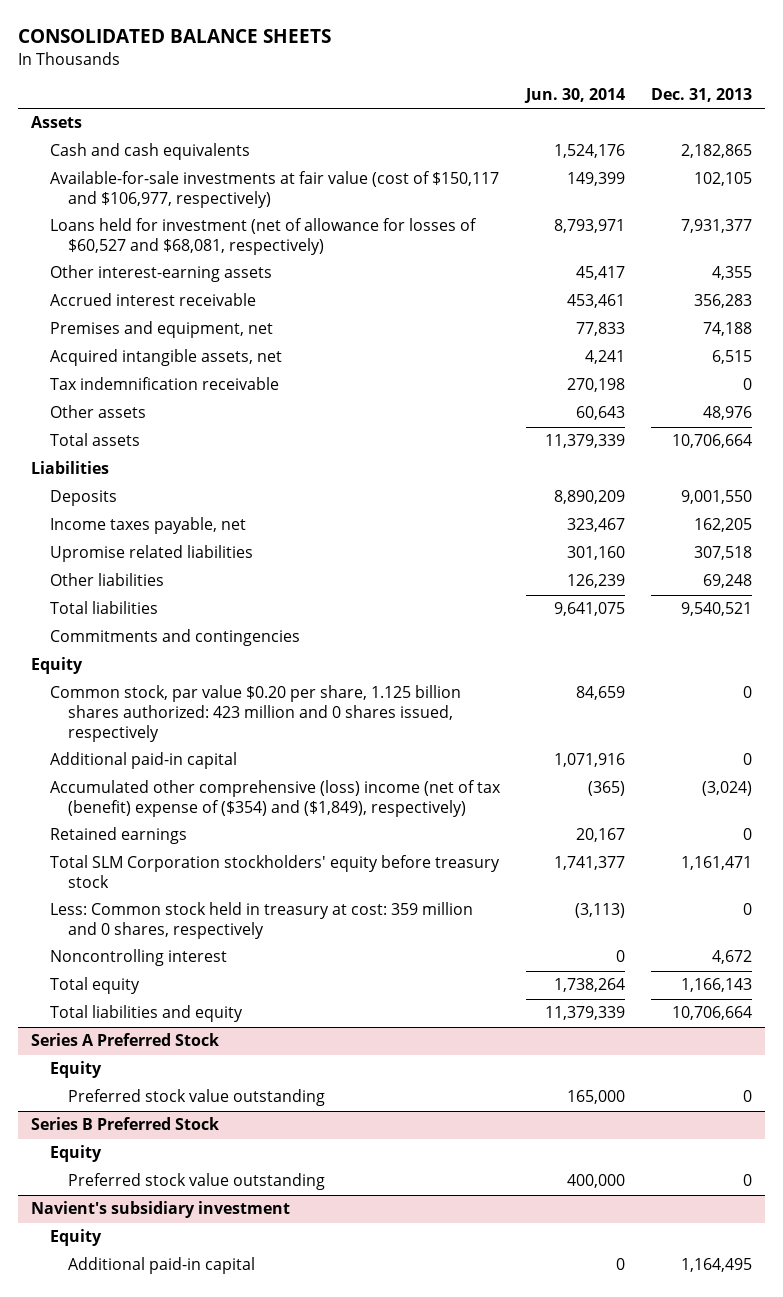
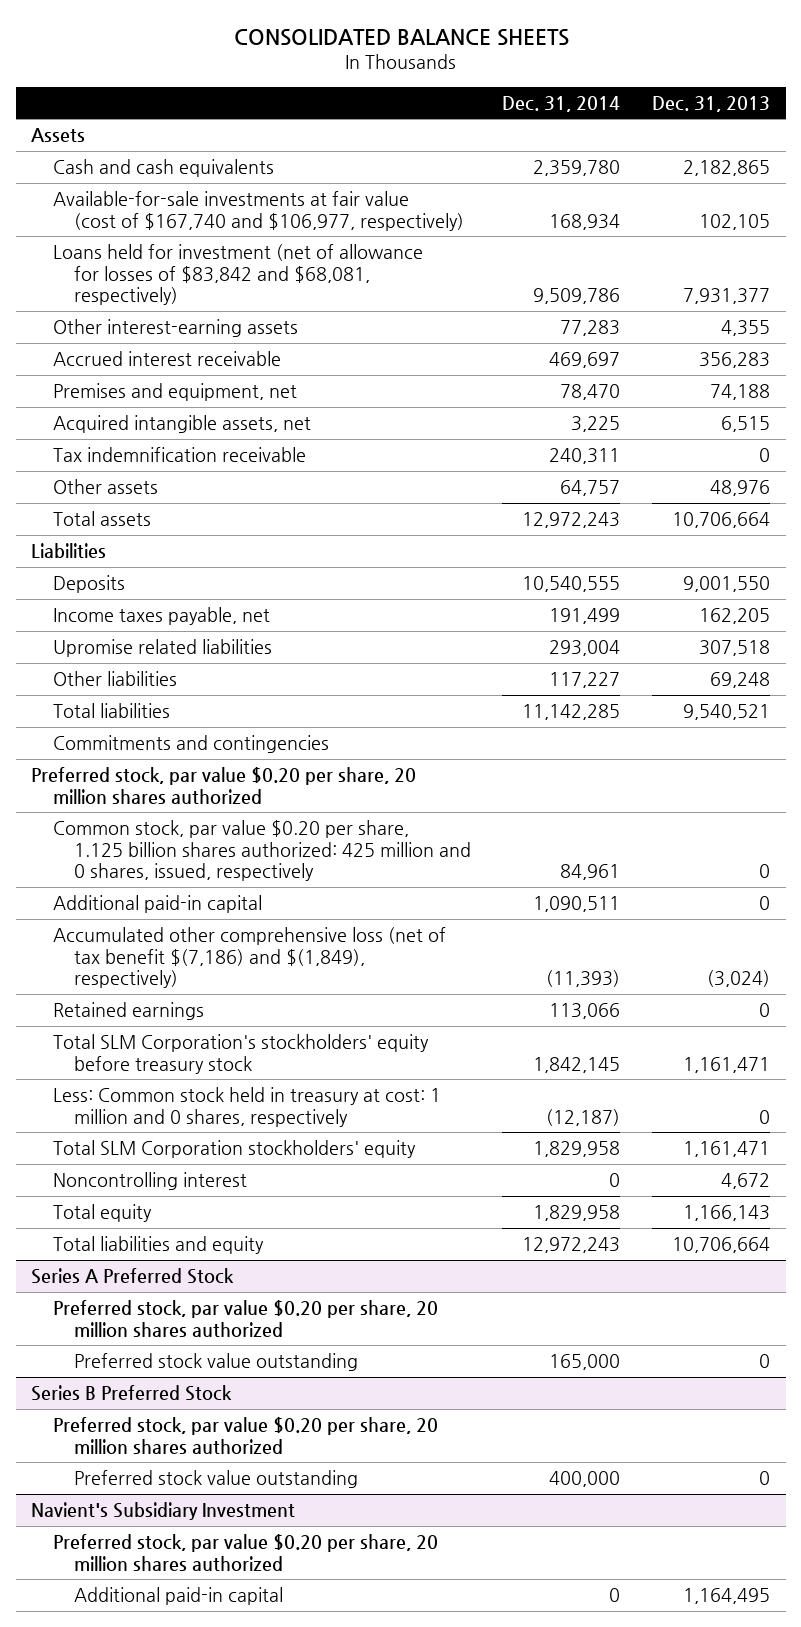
[523,87,625,103] Jun. 30, 2014 -> none
none -> [502,95,621,112] Dec. 31, 2014
[49,171,499,209] Available-for-sale investments at fair value (cost of $150,117 and $106,977, respectively) -> [52,191,464,231] Available-for-sale investments at fair value (cost of $167,740 and $106,977, respectively)
[49,218,477,256] Loans held for investment (net of allowance for losses of $60,527 and $68,081, respectively) -> [52,244,423,306] Loans held for investment (net of allowance for losses of $83,842 and $68,081, respectively)
[31,657,84,675] Equity -> none
none -> [31,767,417,804] Preferred stock, par value $0.20 per share, 20 million shares authorized
[49,685,461,742] Common stock, par value $0.20 per share, 1.125 billion shares authorized: 423 million and 0 shares issued, respectively -> [52,820,471,882] Common stock, par value $0.20 per share, 1.125 billion shares authorized: 425 million and 0 shares, issued, respectively
[49,780,501,818] Accumulated other comprehensive (loss) income (net of tax (benefit) expense of ($354) and ($1,849), respectively) -> [52,927,446,989] Accumulated other comprehensive loss (net of tax benefit $(7,186) and $(1,849), respectively)
[49,855,500,889] Total SLM Corporation stockholders' equity before treasury stock -> [52,1034,429,1074] Total SLM Corporation's stockholders' equity before treasury stock
[49,902,473,940] Less: Common stock held in treasury at cost: 359 million and 0 shares, respectively -> [52,1087,441,1127] Less: Common stock held in treasury at cost: 1 million and 0 shares, respectively
none -> [52,1140,416,1159] Total SLM Corporation stockholders' equity
[49,1061,102,1079] Equity -> none
none -> [52,1300,438,1337] Preferred stock, par value $0.20 per share, 20 million shares authorized
[49,1145,102,1163] Equity -> none
none -> [52,1417,438,1454] Preferred stock, par value $0.20 per share, 20 million shares authorized
[49,1229,102,1247] Equity -> none
[31,1201,291,1219] Navient's subsidiary investment -> [31,1502,296,1521] Navient's Subsidiary Investment
none -> [52,1534,438,1571] Preferred stock, par value $0.20 per share, 20 million shares authorized

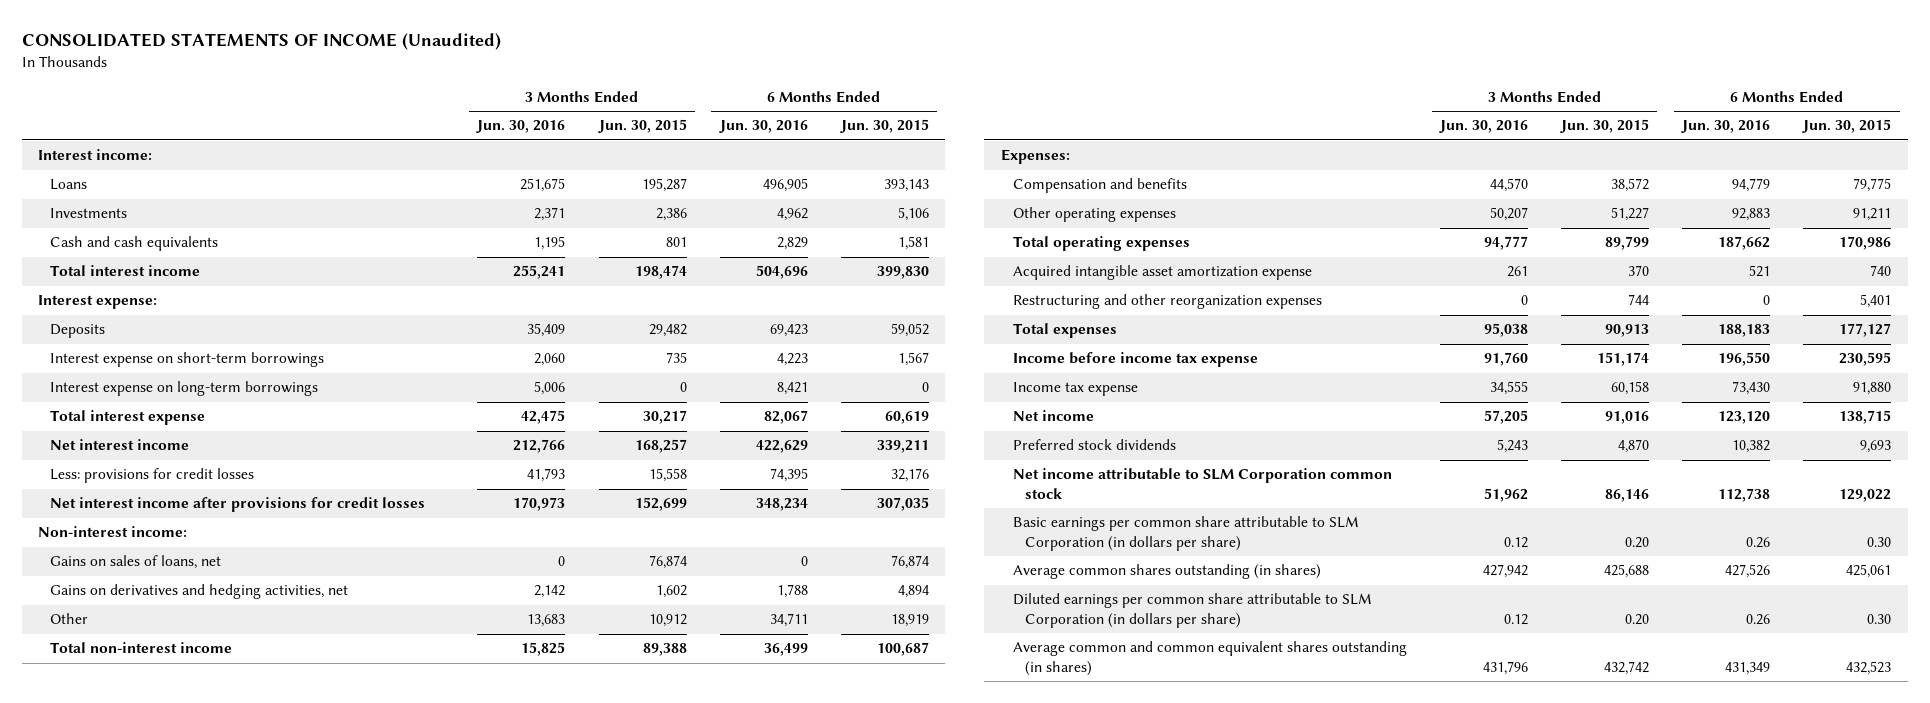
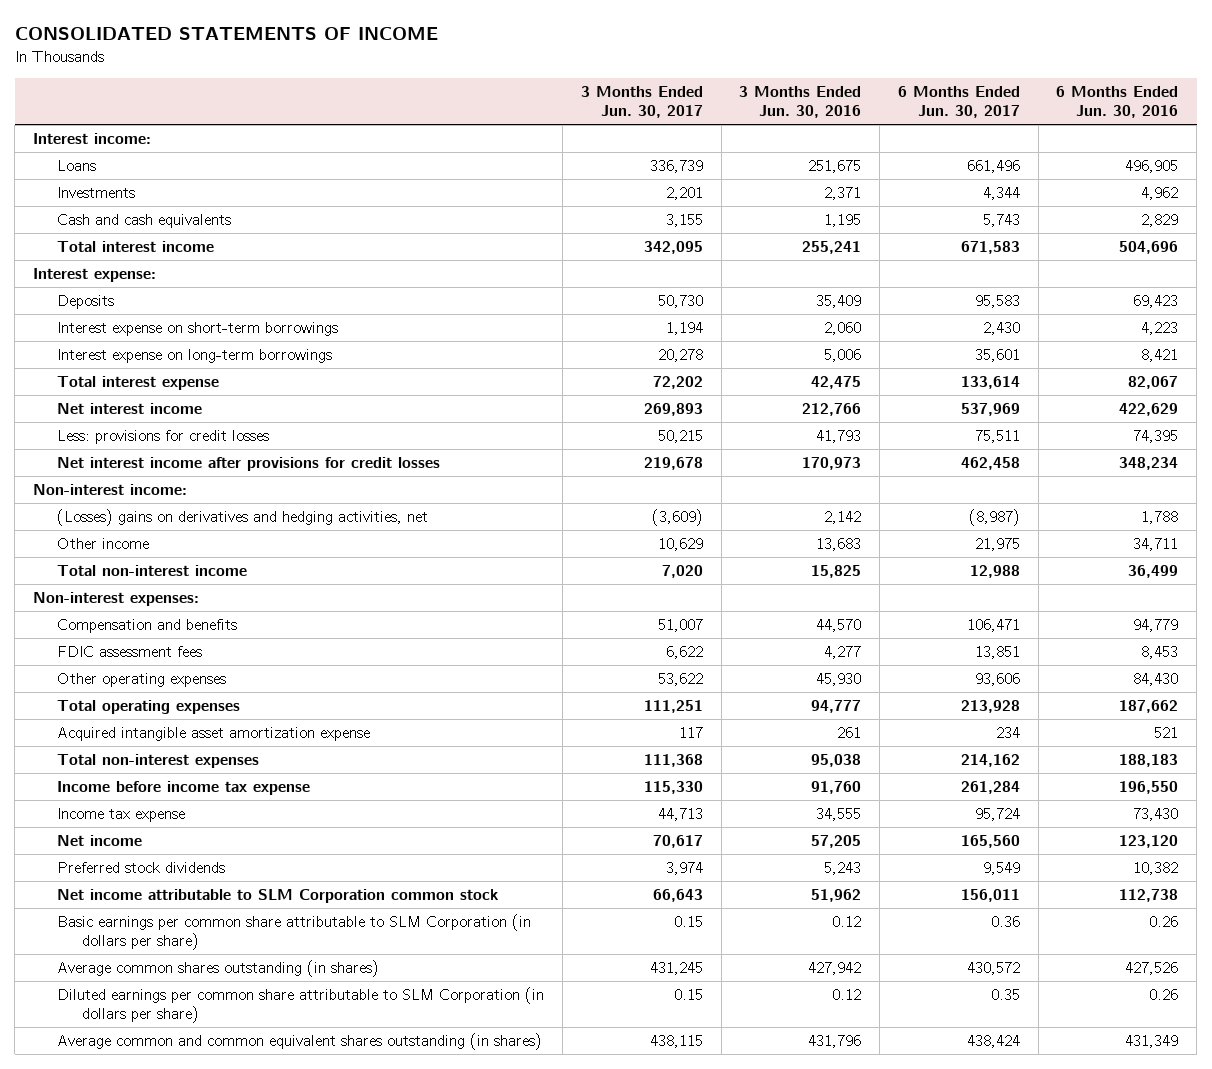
[21,32,501,50] CONSOLIDATED STATEMENTS OF INCOME (Unaudited) -> [14,27,438,41] CONSOLIDATED STATEMENTS OF INCOME
[597,119,687,134] Jun. 30, 2015 -> none
[839,119,929,134] Jun. 30, 2015 -> none
none -> [580,86,703,119] 3 Months Ended Jun. 30, 2017
none -> [897,86,1020,119] 6 Months Ended Jun. 30, 2017
[50,555,222,570] Gains on sales of loans, net -> none
[50,584,349,600] Gains on derivatives and hedging activities, net -> [57,509,429,527] (Losses) gains on derivatives and hedging activities, net
[50,613,89,625] Other -> [57,538,150,550] Other income
[1000,149,1070,165] Expenses: -> [33,592,200,607] Non-interest expenses:
none -> [57,646,203,658] FDIC assessment fees
[1490,207,1529,222] 50,207 -> [816,673,862,687] 45,930
[1732,208,1771,222] 92,883 -> [1133,673,1179,687] 84,430
[1012,294,1322,310] Restructuring and other reorganization expenses -> none
[1012,323,1117,339] Total expenses -> [57,754,260,769] Total non-interest expenses

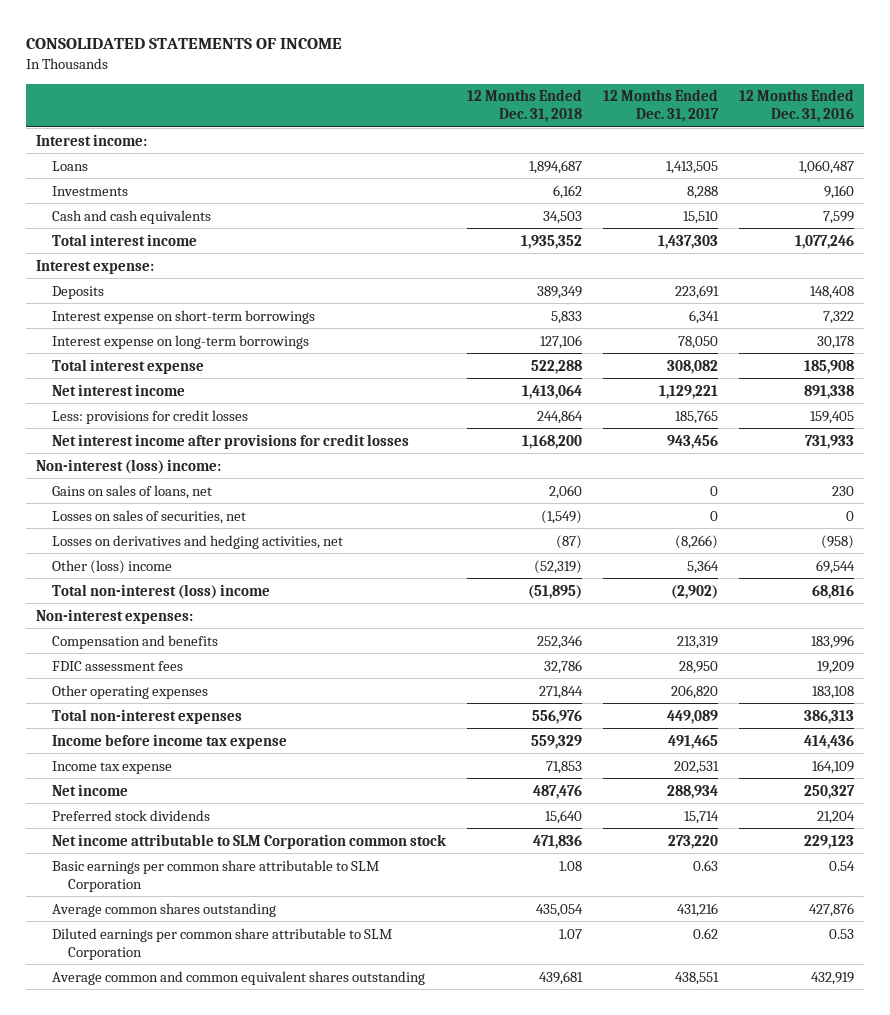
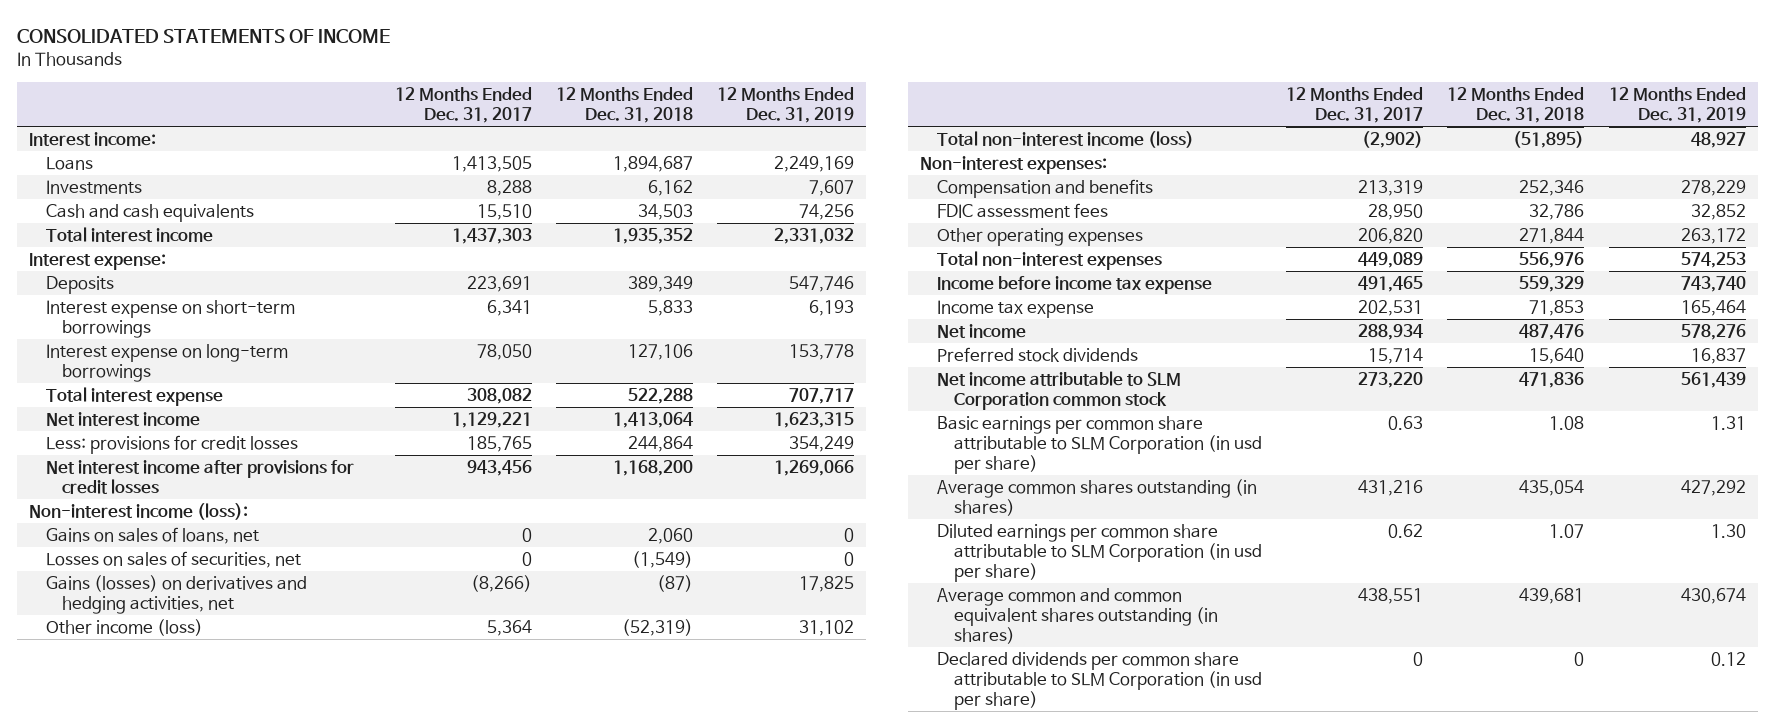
[738,89,854,123] 12 Months Ended Dec. 31, 2016 -> none
none -> [717,87,855,124] 12 Months Ended Dec. 31, 2019
[36,458,222,474] Non-interest (loss) income: -> [29,503,249,521] Non-interest income (loss):
[52,534,344,549] Losses on derivatives and hedging activities, net -> [45,575,307,615] Gains (losses) on derivatives and hedging activities, net
[52,559,173,574] Other (loss) income -> [45,619,203,637] Other income (loss)
[52,583,271,599] Total non-interest (loss) income -> [937,131,1195,149] Total non-interest income (loss)
[52,859,380,892] Basic earnings per common share attributable to SLM Corporation -> [937,416,1262,475] Basic earnings per common share attributable to SLM Corporation (in usd per share)
[52,902,277,917] Average common shares outstanding -> [937,479,1258,517] Average common shares outstanding (in shares)
[52,927,393,960] Diluted earnings per common share attributable to SLM Corporation -> [937,524,1262,583] Diluted earnings per common share attributable to SLM Corporation (in usd per share)
[52,970,426,985] Average common and common equivalent shares outstanding -> [937,588,1218,645] Average common and common equivalent shares outstanding (in shares)
none -> [937,652,1262,711] Declared dividends per common share attributable to SLM Corporation (in usd per share)

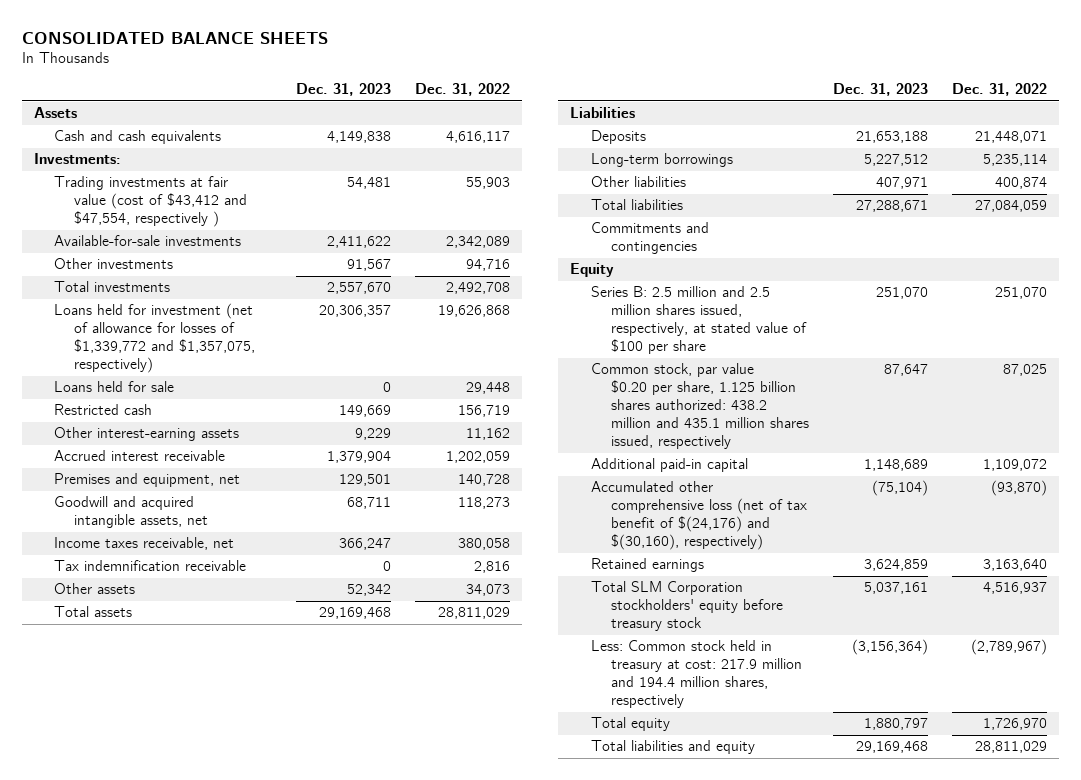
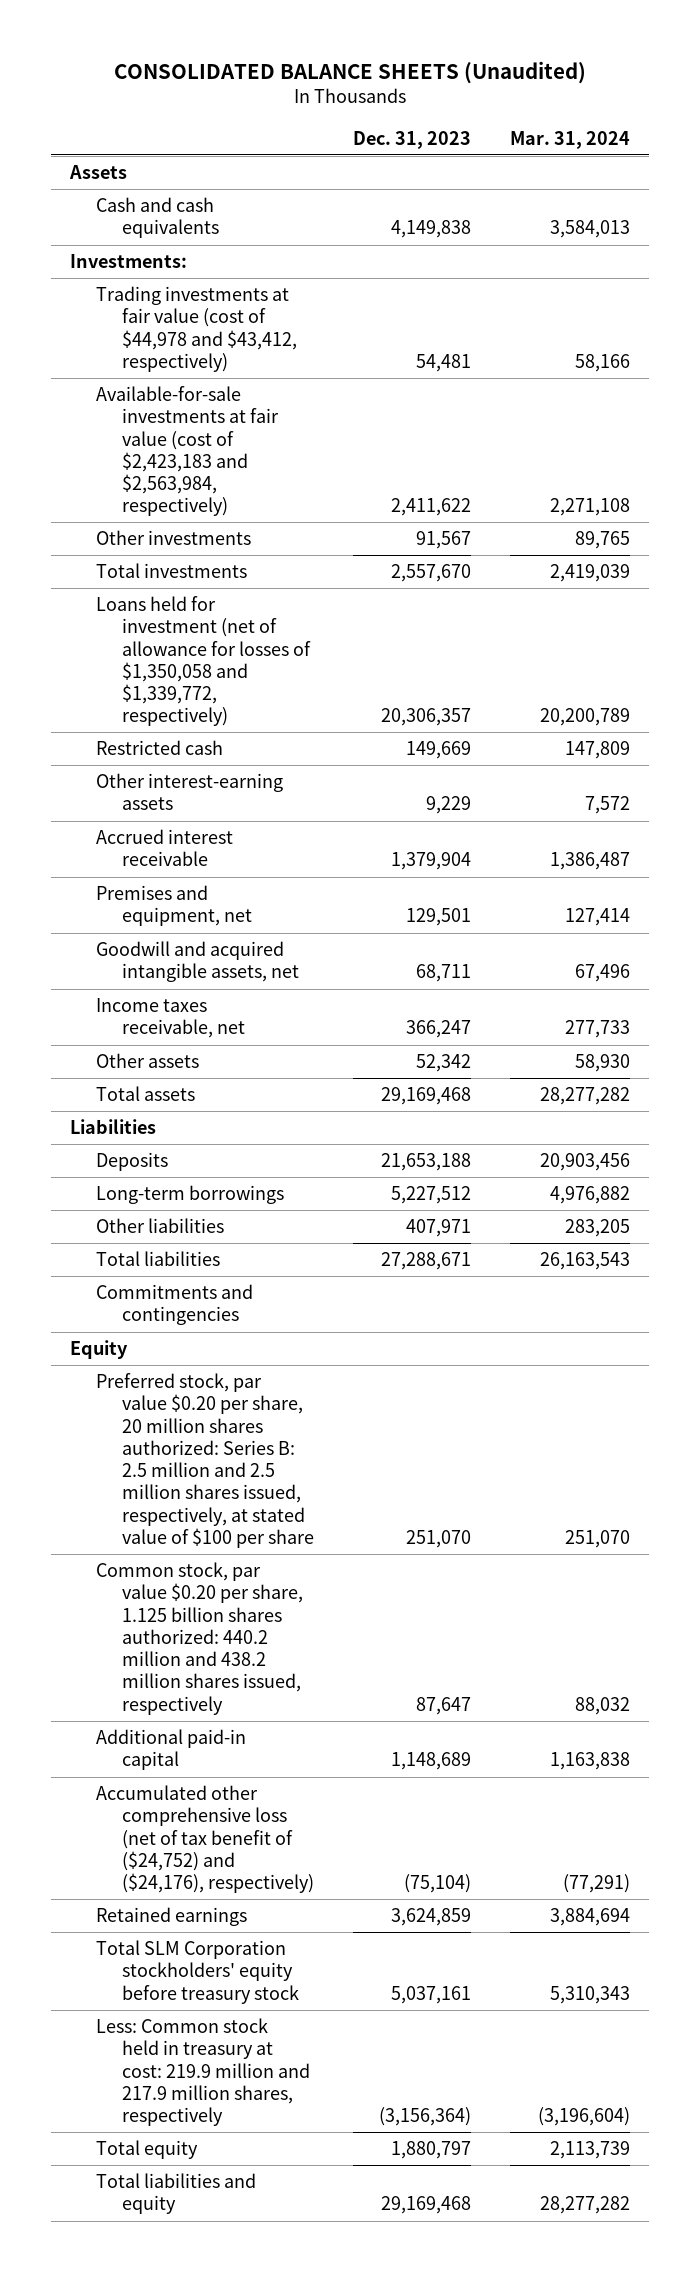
[21,32,328,45] CONSOLIDATED BALANCE SHEETS -> [114,60,587,84] CONSOLIDATED BALANCE SHEETS (Unaudited)
[415,83,511,97] Dec. 31, 2022 -> none
none -> [509,130,630,149] Mar. 31, 2024
[54,176,248,228] Trading investments at fair value (cost of $43,412 and $47,554, respectively ) -> [96,286,298,372] Trading investments at fair value (cost of $44,978 and $43,412, respectively)
[54,235,242,247] Available-for-sale investments -> [96,386,280,517] Available-for-sale investments at fair value (cost of $2,423,183 and $2,563,984, respectively)
[54,381,175,393] Loans held for sale -> none
[54,303,256,374] Loans held for investment (net of allowance for losses of $1,339,772 and $1,357,075, respectively) -> [96,596,312,727] Loans held for investment (net of allowance for losses of $1,350,058 and $1,339,772, respectively)
[54,560,247,572] Tax indemnification receivable -> none
[590,286,808,355] Series B: 2.5 million and 2.5 million shares issued, respectively, at stated value of $100 per share -> [96,1373,315,1548] Preferred stock, par value $0.20 per share, 20 million shares authorized: Series B: 2.5 million and 2.5 million shares issued, respectively, at stated value of $100 per share
[590,363,810,450] Common stock, par value $0.20 per share, 1.125 billion shares authorized: 438.2 million and 435.1 million shares issued, respectively -> [96,1562,304,1715] Common stock, par value $0.20 per share, 1.125 billion shares authorized: 440.2 million and 438.2 million shares issued, respectively
[590,481,808,551] Accumulated other comprehensive loss (net of tax benefit of $(24,176) and $(30,160), respectively) -> [96,1785,315,1894] Accumulated other comprehensive loss (net of tax benefit of ($24,752) and ($24,176), respectively)
[590,640,803,709] Less: Common stock held in treasury at cost: 217.9 million and 194.4 million shares, respectively -> [96,2018,311,2127] Less: Common stock held in treasury at cost: 219.9 million and 217.9 million shares, respectively

